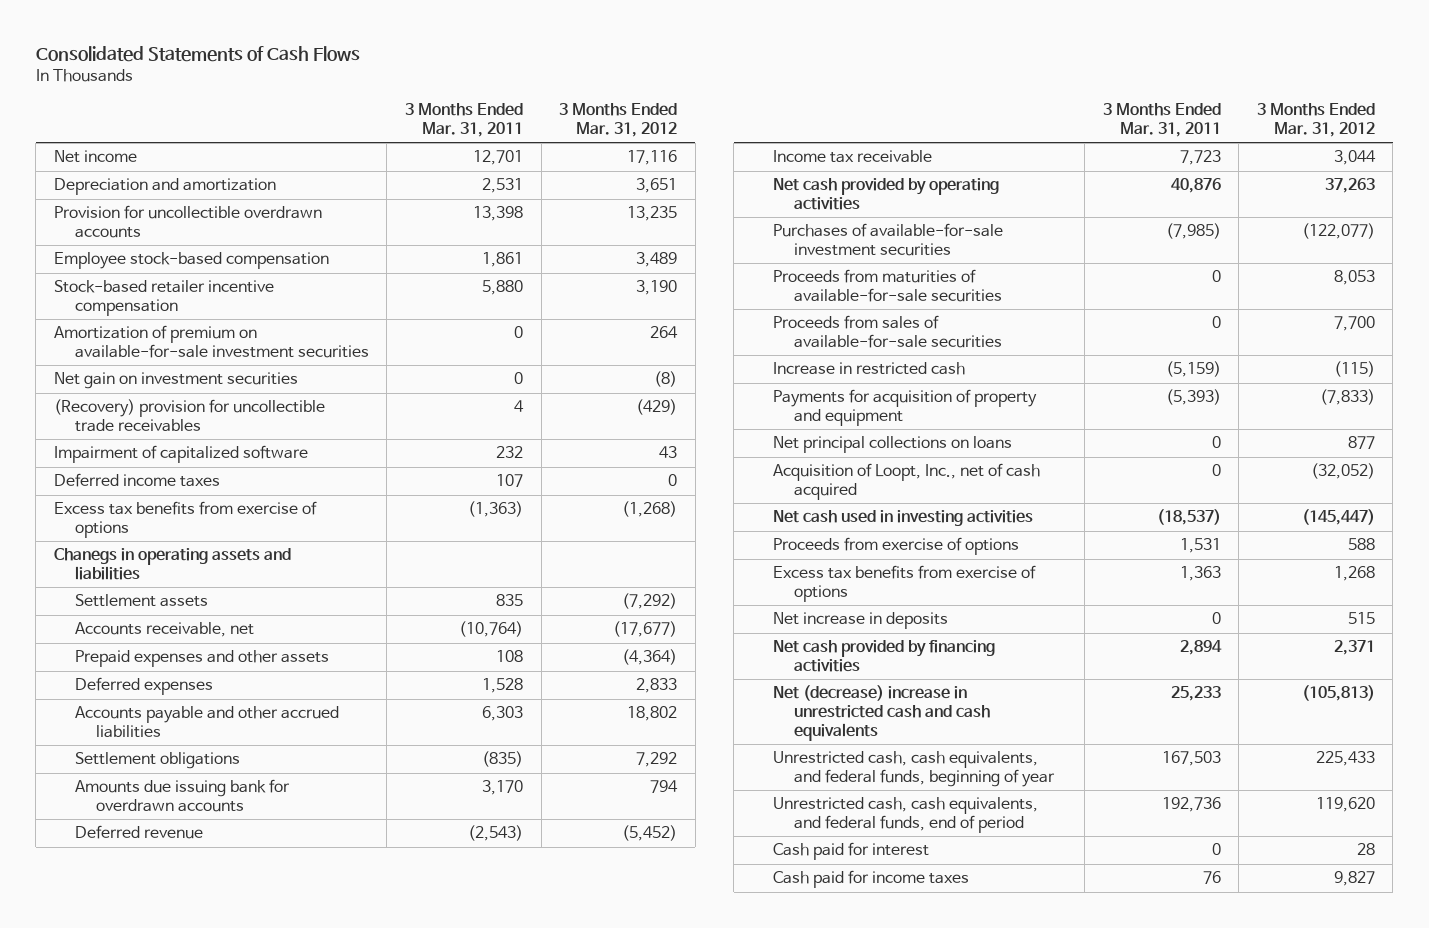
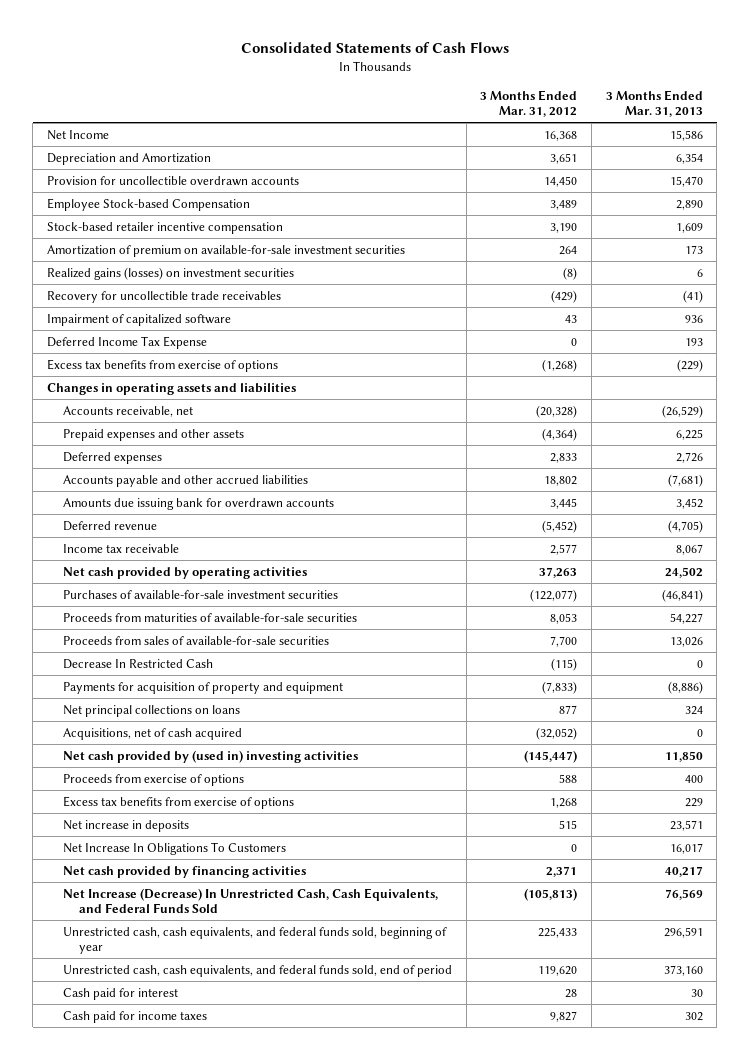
[405,103,524,138] 3 Months Ended Mar. 31, 2011 -> none
none -> [605,90,703,118] 3 Months Ended Mar. 31, 2013
[53,150,137,164] Net income -> [47,129,110,140] Net Income
[627,150,678,166] 17,116 -> [544,130,578,141] 16,368
[53,178,276,196] Depreciation and amortization -> [47,152,212,165] Depreciation and Amortization
[627,206,678,222] 13,235 -> [544,175,578,187] 14,450
[53,252,329,270] Employee stock-based compensation -> [47,197,251,211] Employee Stock-based Compensation
[53,372,298,390] Net gain on investment securities -> [47,266,295,280] Realized gains (losses) on investment securities
[53,399,325,432] (Recovery) provision for uncollectible trade receivables -> [47,290,282,303] Recovery for uncollectible trade receivables
[53,473,220,488] Deferred income taxes -> [47,335,208,349] Deferred Income Tax Expense
[74,594,208,608] Settlement assets -> none
[53,548,291,580] Chanegs in operating assets and liabilities -> [47,382,297,395] Changes in operating assets and liabilities
[613,621,678,638] (17,677) -> [536,404,578,418] (20,328)
[74,752,240,770] Settlement obligations -> none
[650,780,679,794] 794 -> [550,497,578,509] 3,445
[1333,150,1376,166] 3,044 -> [550,543,578,555] 2,577
[772,362,965,376] Increase in restricted cash -> [63,658,214,669] Decrease In Restricted Cash
[772,463,1040,500] Acquisition of Loopt, Inc., net of cash acquired -> [63,727,243,740] Acquisitions, net of cash acquired
[772,510,1033,527] Net cash used in investing activities -> [63,749,359,763] Net cash provided by (used in) investing activities
none -> [63,841,287,855] Net Increase In Obligations To Customers
[772,685,990,741] Net (decrease) increase in unrestricted cash and cash equivalents -> [63,887,439,913] Net Increase (Decrease) In Unrestricted Cash, Cash Equivalents, and Federal Funds Sold
[772,751,1055,787] Unrestricted cash, cash equivalents, and federal funds, beginning of year -> [63,926,448,954] Unrestricted cash, cash equivalents, and federal funds sold, beginning of year
[772,797,1038,833] Unrestricted cash, cash equivalents, and federal funds, end of period -> [63,964,453,977] Unrestricted cash, cash equivalents, and federal funds sold, end of period

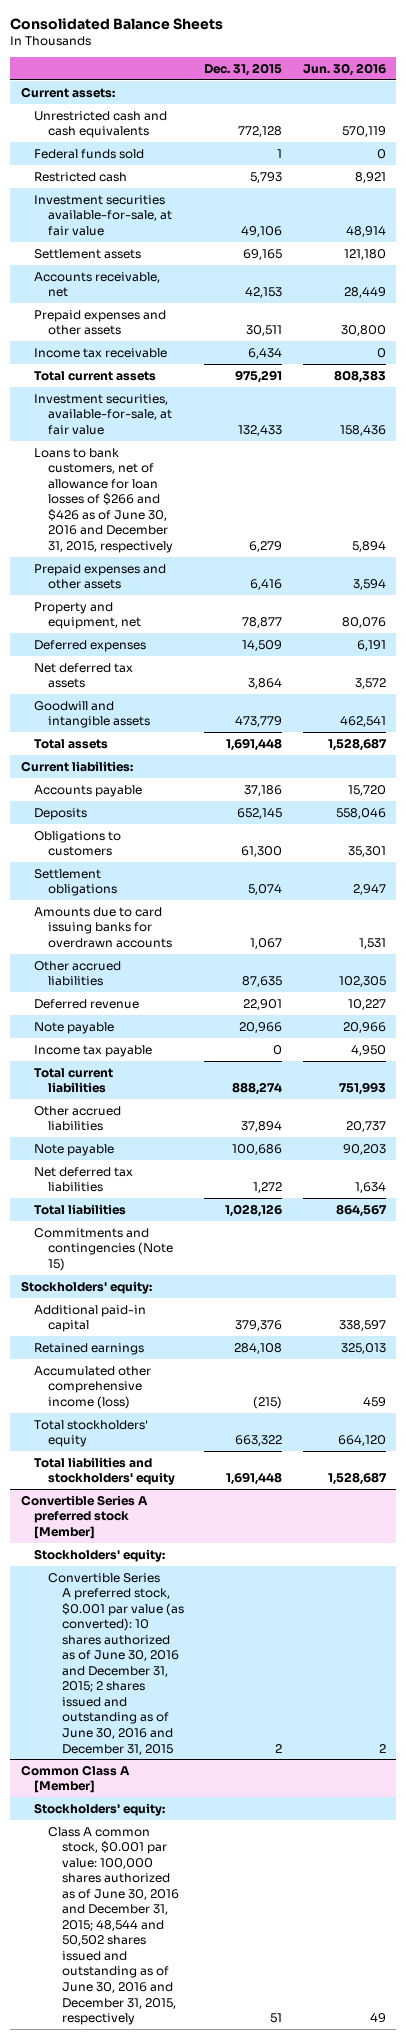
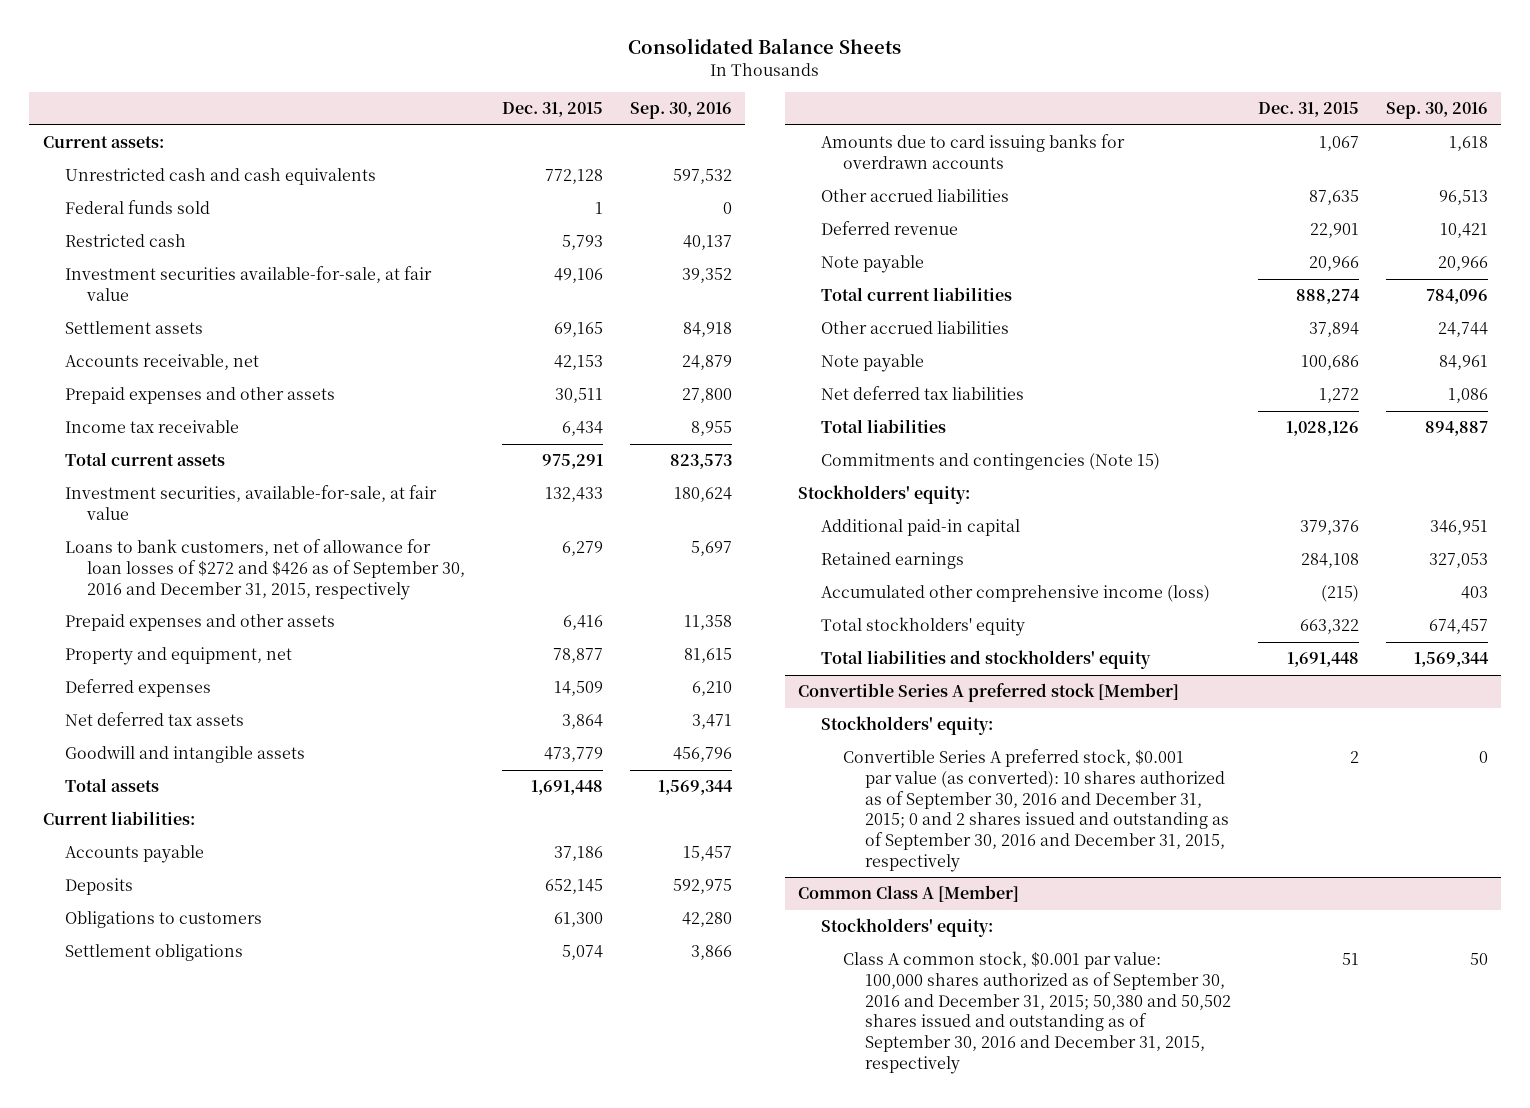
[302,62,386,76] Jun. 30, 2016 -> none
none -> [629,102,732,120] Sep. 30, 2016
[34,447,173,553] Loans to bank customers, net of allowance for loan losses of $266 and $426 as of June 30, 2016 and December 31, 2015, respectively -> [65,539,466,600] Loans to bank customers, net of allowance for loan losses of $272 and $426 as of September 30, 2016 and December 31, 2015, respectively
[34,1044,153,1057] Income tax payable -> none
[47,1572,184,1755] Convertible Series A preferred stock, $0.001 par value (as converted): 10 shares authorized as of June 30, 2016 and December 31, 2015; 2 shares issued and outstanding as of June 30, 2016 and December 31, 2015 -> [843,749,1230,872] Convertible Series A preferred stock, $0.001 par value (as converted): 10 shares authorized as of September 30, 2016 and December 31, 2015; 0 and 2 shares issued and outstanding as of September 30, 2016 and December 31, 2015, respectively
[47,1826,179,2026] Class A common stock, $0.001 par value: 100,000 shares authorized as of June 30, 2016 and December 31, 2015; 48,544 and 50,502 shares issued and outstanding as of June 30, 2016 and December 31, 2015, respectively -> [843,951,1232,1074] Class A common stock, $0.001 par value: 100,000 shares authorized as of September 30, 2016 and December 31, 2015; 50,380 and 50,502 shares issued and outstanding as of September 30, 2016 and December 31, 2015, respectively

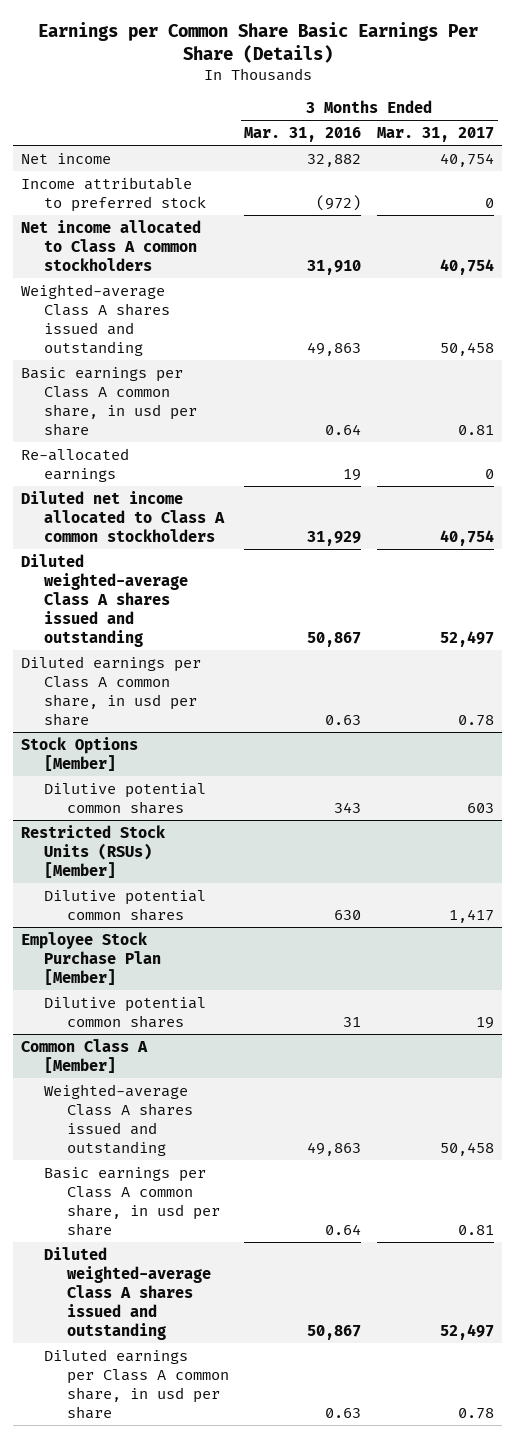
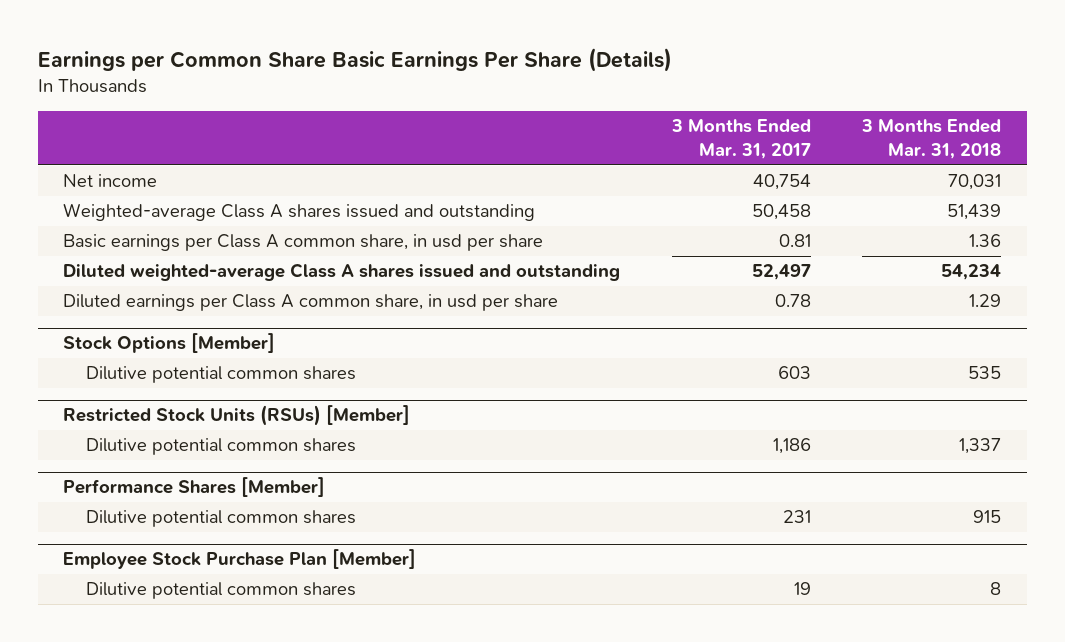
[244,126,362,142] Mar. 31, 2016 -> none
none -> [861,119,1002,160] 3 Months Ended Mar. 31, 2018
[21,176,207,212] Income attributable to preferred stock -> none
[21,219,202,271] Net income allocated to Class A common stockholders -> none
[21,447,130,482] Re-allocated earnings -> none
[21,490,226,542] Diluted net income allocated to Class A common stockholders -> none
[448,908,494,923] 1,417 -> [772,438,811,455] 1,186
none -> [63,477,326,498] Performance Shares [Member]
none -> [86,510,357,528] Dilutive potential common shares
[21,1038,149,1073] Common Class A [Member] -> none
[44,1083,193,1156] Weighted-average Class A shares issued and outstanding -> none
[44,1166,220,1236] Basic earnings per Class A common share, in usd per share -> none
[44,1246,211,1340] Diluted weighted-average Class A shares issued and outstanding -> none
[44,1348,229,1419] Diluted earnings per Class A common share, in usd per share -> none

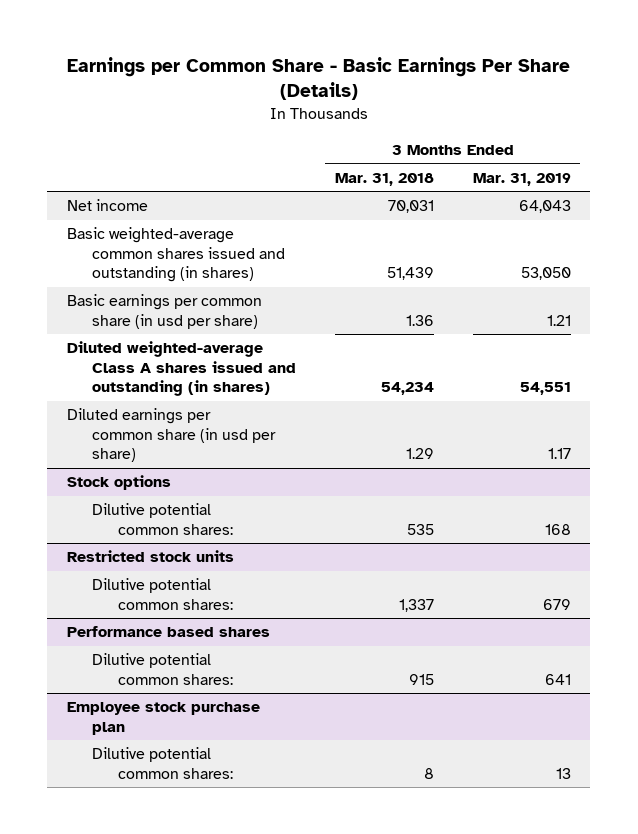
[37,47,672,72] Earnings per Common Share Basic Earnings Per Share (Details) -> [66,57,570,101] Earnings per Common Share - Basic Earnings Per Share (Details)
[670,119,811,160] 3 Months Ended Mar. 31, 2017 -> none
none -> [472,172,571,186] Mar. 31, 2019
[63,203,536,222] Weighted-average Class A shares issued and outstanding -> [66,227,286,283] Basic weighted-average common shares issued and outstanding (in shares)
[63,234,544,252] Basic earnings per Class A common share, in usd per share -> [66,294,262,329] Basic earnings per common share (in usd per share)
[63,263,621,282] Diluted weighted-average Class A shares issued and outstanding -> [66,341,297,397] Diluted weighted-average Class A shares issued and outstanding (in shares)
[63,294,559,312] Diluted earnings per Class A common share, in usd per share -> [66,408,277,463] Diluted earnings per common share (in usd per share)
[63,333,276,354] Stock Options [Member] -> [66,475,171,491] Stock options
[86,366,357,384] Dilutive potential common shares -> [92,503,233,535] Dilutive potential common shares:
[63,405,411,427] Restricted Stock Units (RSUs) [Member] -> [66,550,234,563] Restricted stock units
[86,438,357,456] Dilutive potential common shares -> [92,578,233,610] Dilutive potential common shares:
[63,477,326,498] Performance Shares [Member] -> [66,626,270,638] Performance based shares
[86,510,357,528] Dilutive potential common shares -> [92,653,233,685] Dilutive potential common shares:
[63,549,417,570] Employee Stock Purchase Plan [Member] -> [66,702,260,735] Employee stock purchase plan
[86,582,357,600] Dilutive potential common shares -> [92,747,233,779] Dilutive potential common shares:

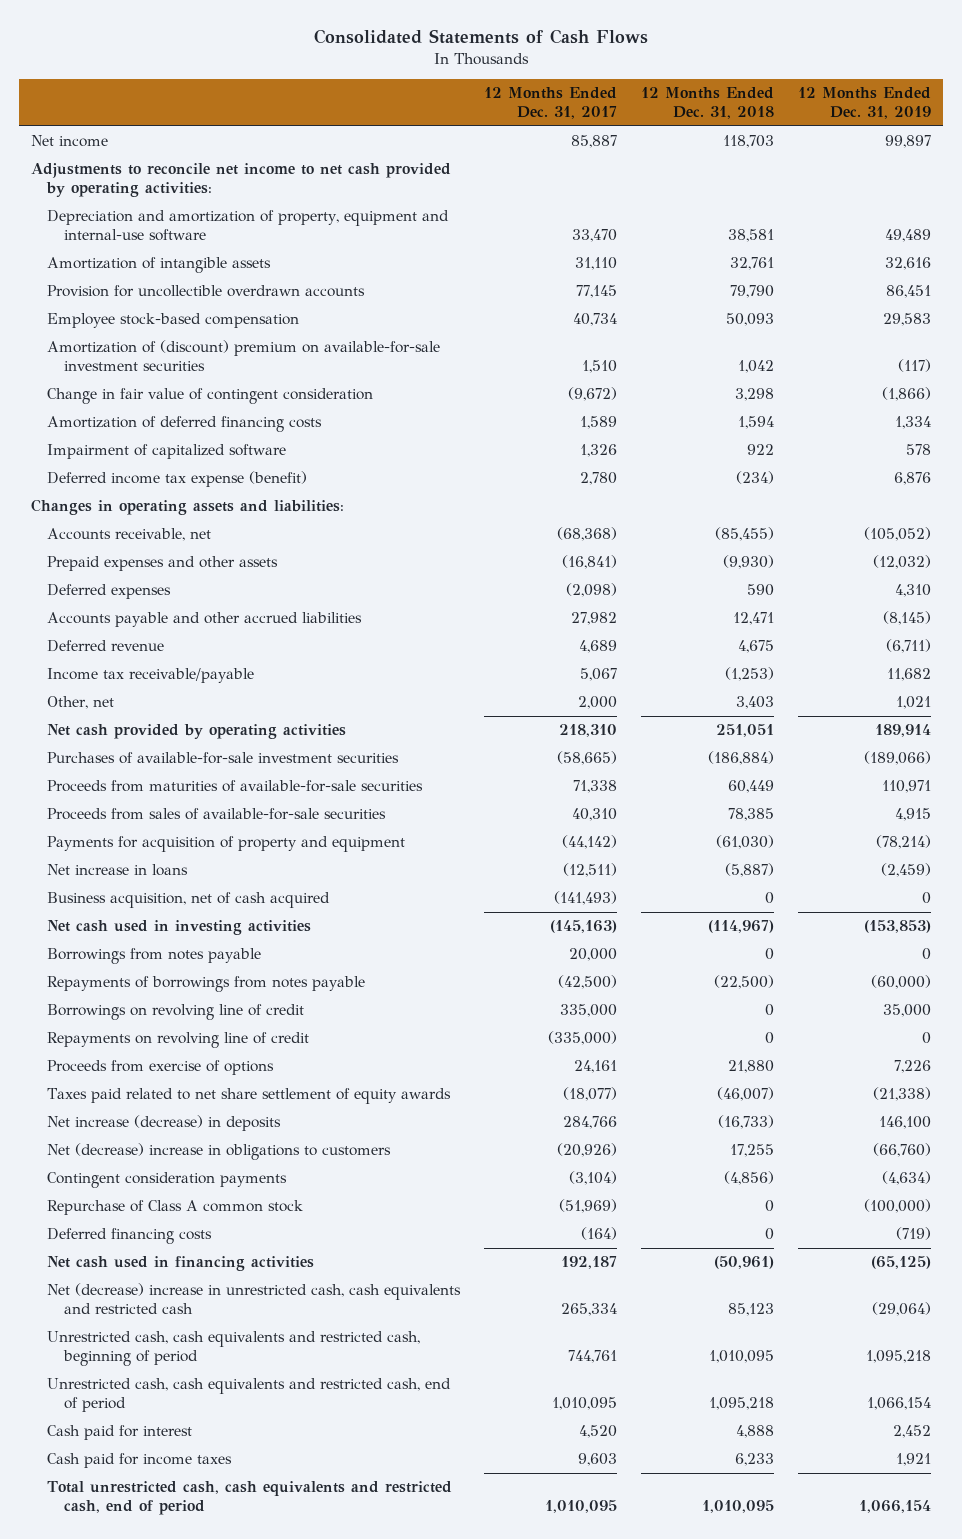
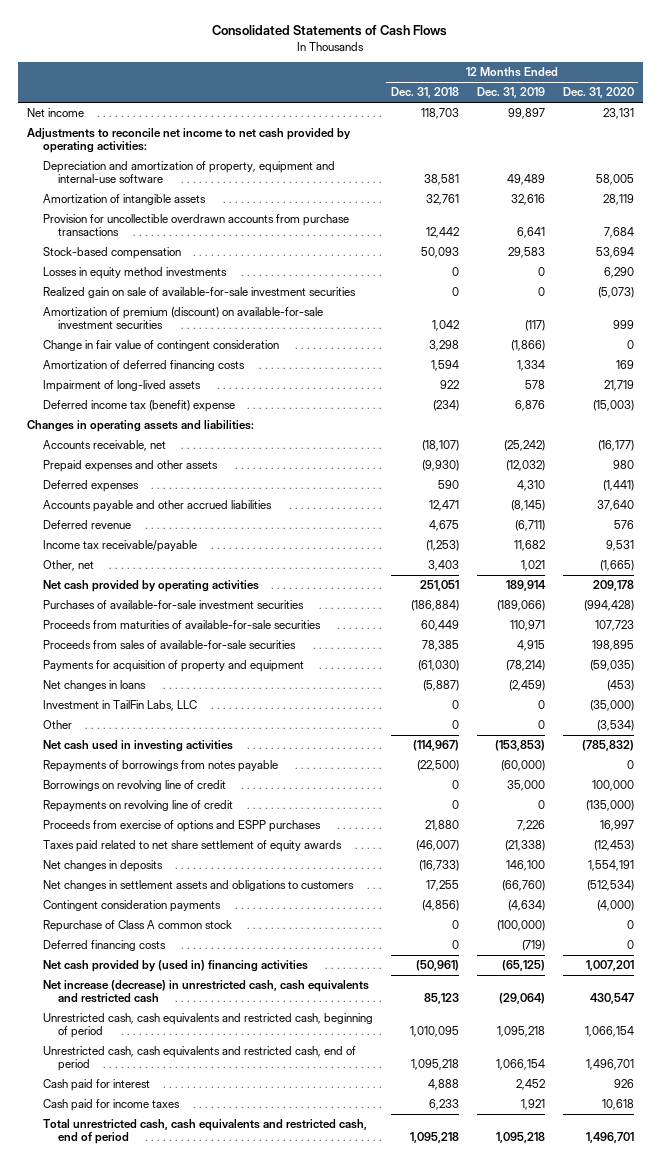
[484,87,618,120] 12 Months Ended Dec. 31, 2017 -> none
none -> [562,87,634,99] Dec. 31, 2020
[47,285,366,298] Provision for uncollectible overdrawn accounts -> [42,214,349,237] Provision for uncollectible overdrawn accounts from purchase transactions
[730,285,775,299] 79,790 -> [425,227,459,239] 12,442
[886,285,932,299] 86,451 -> [516,227,545,239] 6,641
[47,313,300,329] Employee stock-based compensation -> [42,247,181,260] Stock-based compensation
none -> [42,267,227,280] Losses in equity method investments
none -> [42,287,356,299] Realized gain on sale of available-for-sale investment securities
[47,340,441,372] Amortization of (discount) premium on available-for-sale investment securities -> [42,307,323,330] Amortization of premium (discount) on available-for-sale investment securities
[47,444,287,460] Impairment of capitalized software -> [42,380,201,393] Impairment of long-lived assets
[47,471,308,488] Deferred income tax expense (benefit) -> [42,400,235,413] Deferred income tax (benefit) expense
[715,527,775,542] (85,455) -> [421,440,459,452] (18,107)
[864,527,932,542] (105,052) -> [503,440,545,452] (25,242)
[47,864,189,877] Net increase in loans -> [42,680,146,692] Net changes in loans
none -> [42,700,197,712] Investment in TailFin Labs, LLC
[47,892,331,909] Business acquisition, net of cash acquired -> [42,720,72,730] Other
[47,948,262,965] Borrowings from notes payable -> none
[47,1060,275,1076] Proceeds from exercise of options -> [42,820,321,833] Proceeds from exercise of options and ESPP purchases
[47,1115,282,1132] Net increase (decrease) in deposits -> [42,860,163,873] Net changes in deposits
[47,1143,392,1161] Net (decrease) increase in obligations to customers -> [42,880,354,892] Net changes in settlement assets and obligations to customers
[47,1256,315,1272] Net cash used in financing activities -> [42,960,308,973] Net cash provided by (used in) financing activities
[47,1283,462,1315] Net (decrease) increase in unrestricted cash, cash equivalents and restricted cash -> [42,980,369,1004] Net increase (decrease) in unrestricted cash, cash equivalents and restricted cash
[702,1500,775,1514] 1,010,095 -> [409,1132,459,1144] 1,095,218
[859,1500,932,1514] 1,066,154 -> [495,1132,545,1144] 1,095,218

